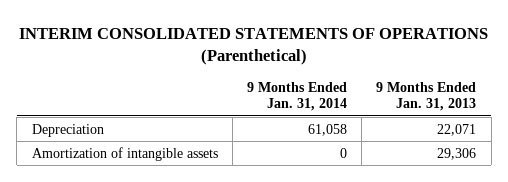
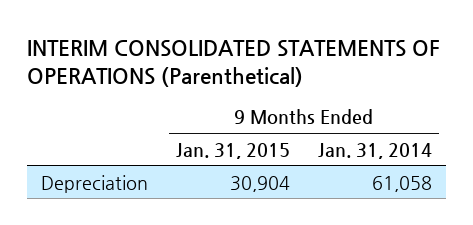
[376,81,477,112] 9 Months Ended Jan. 31, 2013 -> none
none -> [175,142,290,159] Jan. 31, 2015
[31,146,218,161] Amortization of intangible assets -> none

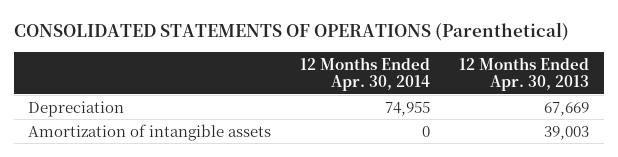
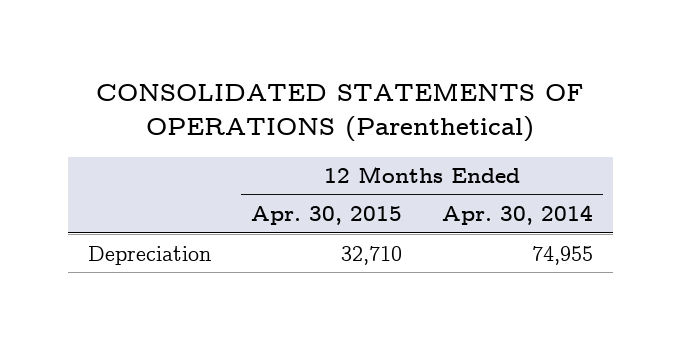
[459,56,590,92] 12 Months Ended Apr. 30, 2013 -> none
none -> [250,206,402,226] Apr. 30, 2015
[28,123,272,141] Amortization of intangible assets -> none

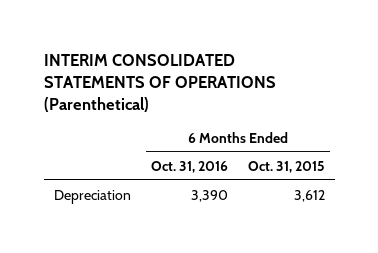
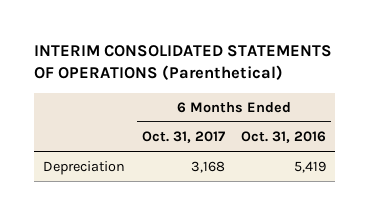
[247,160,325,173] Oct. 31, 2015 -> none
none -> [141,131,225,144] Oct. 31, 2017
[190,189,228,202] 3,390 -> [294,161,327,174] 5,419

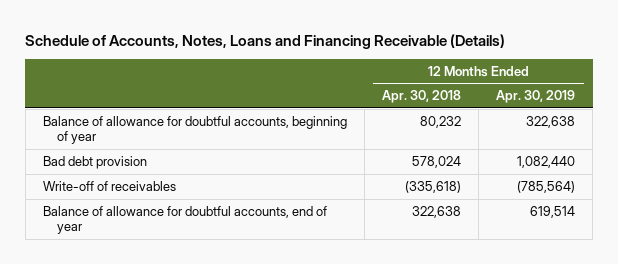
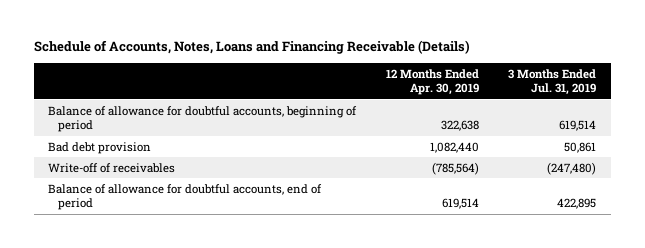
[382,90,462,104] Apr. 30, 2018 -> none
none -> [508,68,597,96] 3 Months Ended Jul. 31, 2019
[42,116,347,145] Balance of allowance for doubtful accounts, beginning of year -> [48,105,358,133] Balance of allowance for doubtful accounts, beginning of period
[42,206,327,235] Balance of allowance for doubtful accounts, end of year -> [48,183,323,211] Balance of allowance for doubtful accounts, end of period

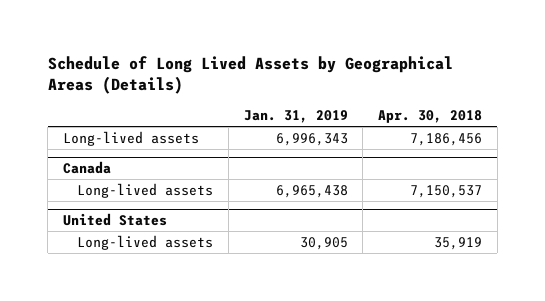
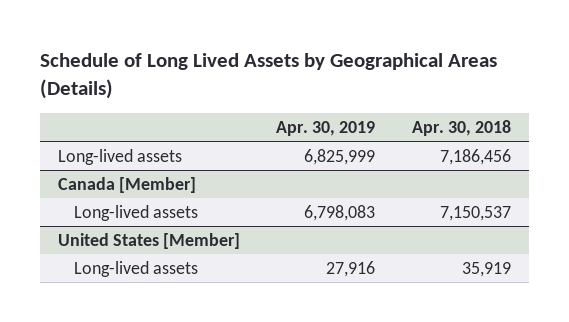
[243,110,348,124] Jan. 31, 2019 -> none
none -> [276,120,376,136] Apr. 30, 2019
[62,161,111,175] Canada -> [57,176,196,193] Canada [Member]
[62,213,167,227] United States -> [57,232,240,249] United States [Member]

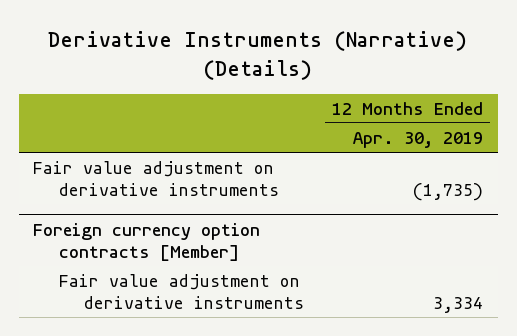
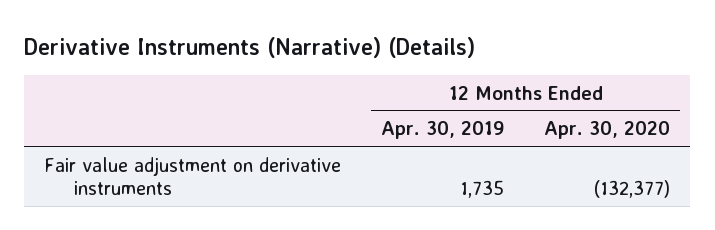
none -> [544,121,671,140] Apr. 30, 2020
[33,222,261,261] Foreign currency option contracts [Member] -> none
[58,273,304,309] Fair value adjustment on derivative instruments -> none
[413,182,484,201] (1,735) -> [460,180,505,199] 1,735

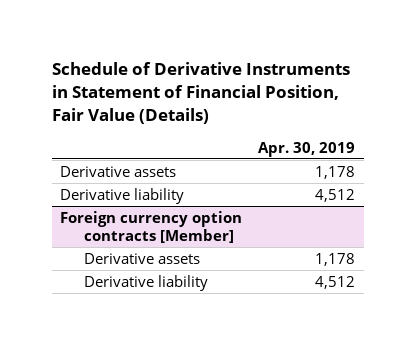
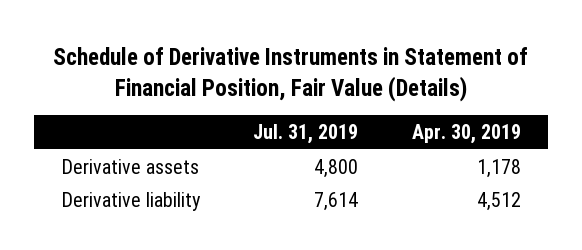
none -> [253,124,359,145] Jul. 31, 2019
[60,210,243,243] Foreign currency option contracts [Member] -> none
[83,252,200,264] Derivative assets -> none
[83,274,208,291] Derivative liability -> none

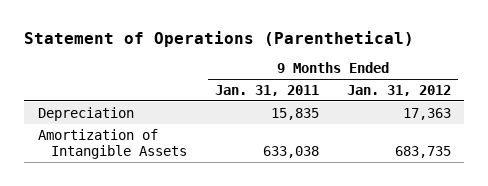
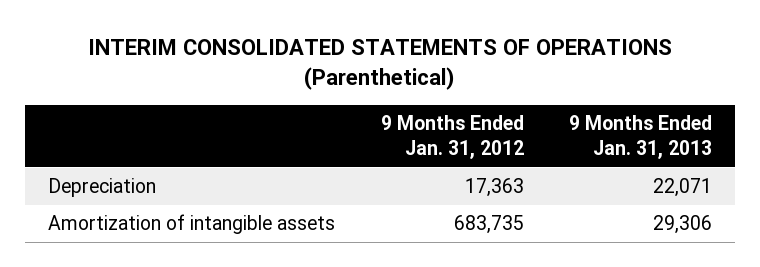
[23,31,414,48] Statement of Operations (Parenthetical) -> [88,39,673,91] INTERIM CONSOLIDATED STATEMENTS OF OPERATIONS (Parenthetical)
[214,84,319,96] Jan. 31, 2011 -> none
none -> [568,115,712,159] 9 Months Ended Jan. 31, 2013
[37,128,188,159] Amortization of Intangible Assets -> [48,214,336,235] Amortization of intangible assets

